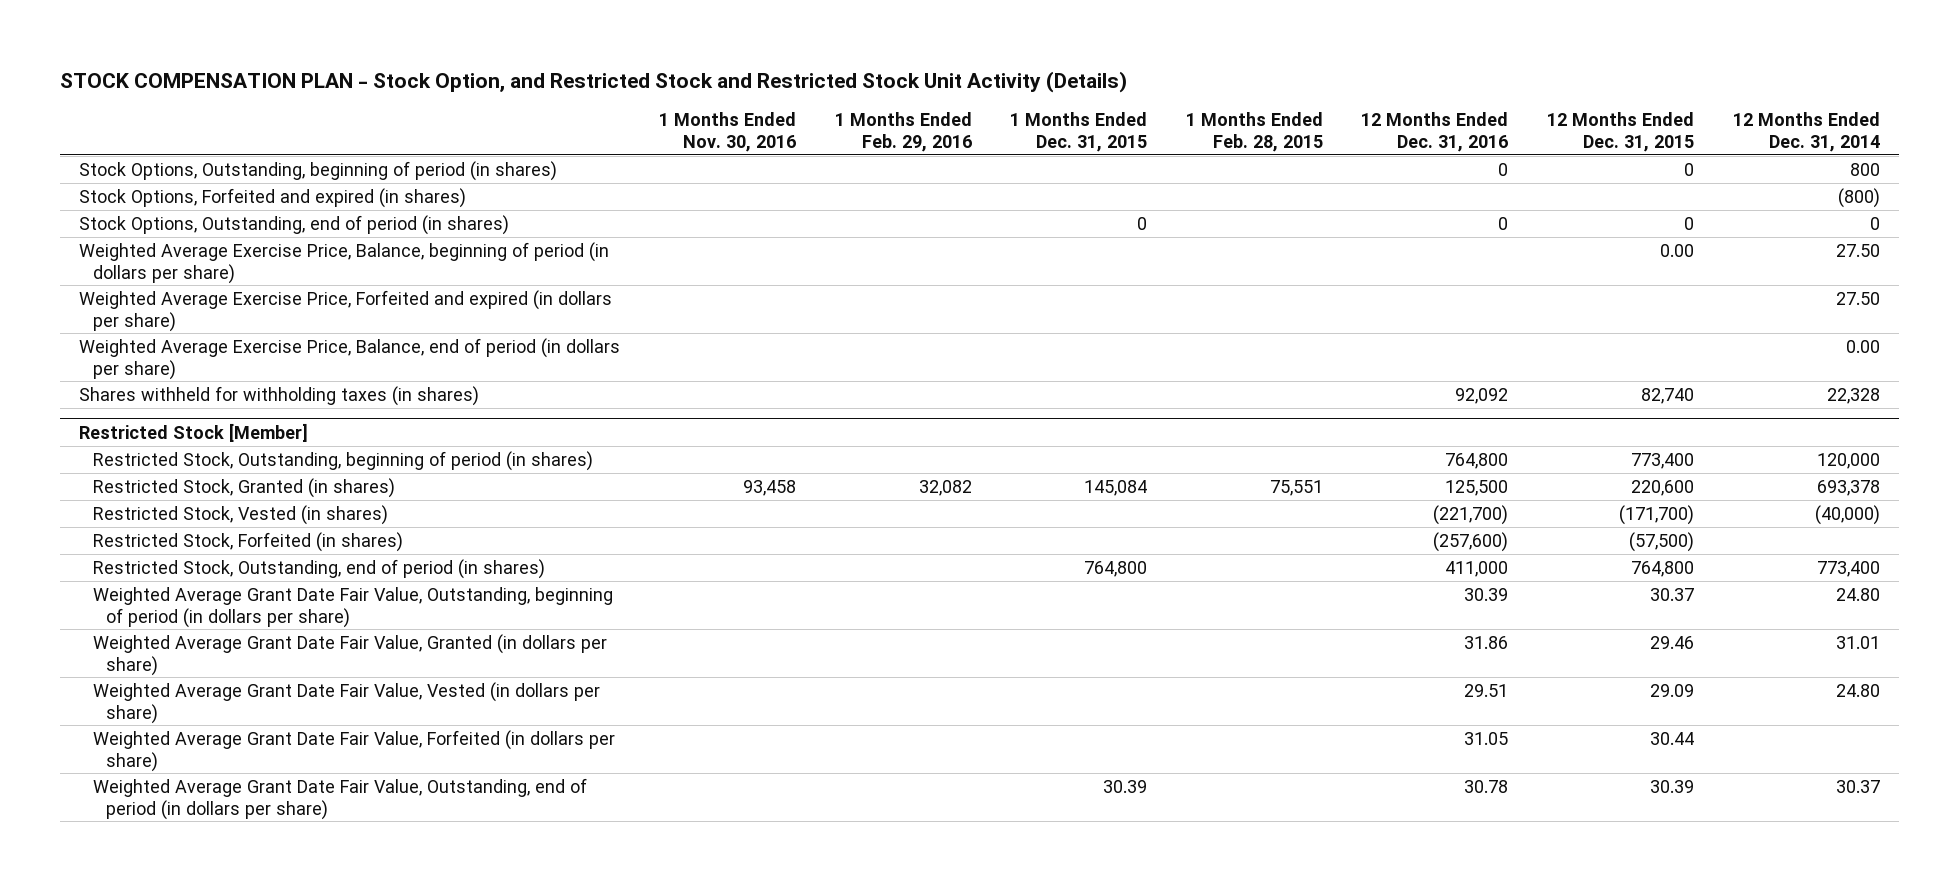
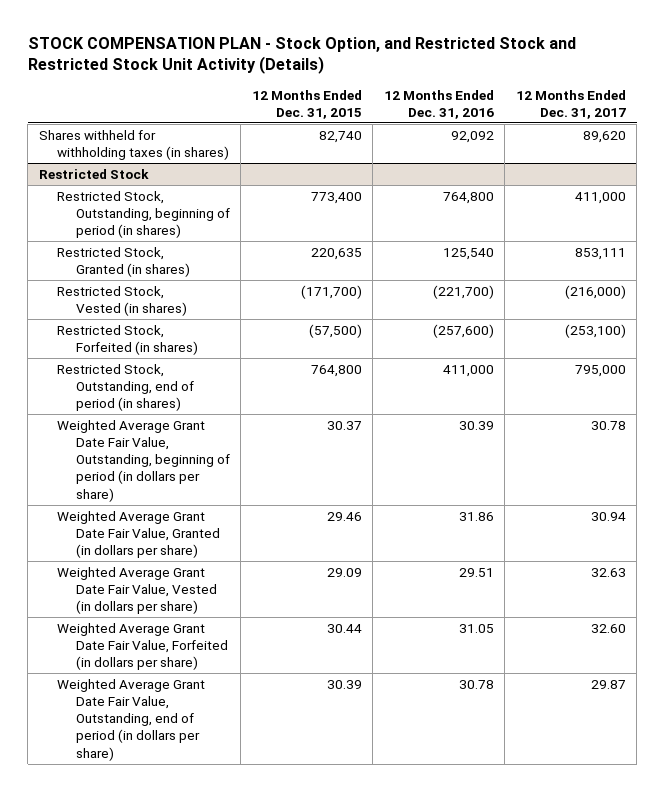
[658,112,796,153] 1 Months Ended Nov. 30, 2016 -> none
[834,112,972,153] 1 Months Ended Feb. 29, 2016 -> none
[1010,112,1148,153] 1 Months Ended Dec. 31, 2015 -> none
[1185,112,1323,153] 1 Months Ended Feb. 28, 2015 -> none
[1732,112,1880,153] 12 Months Ended Dec. 31, 2014 -> none
none -> [515,89,626,119] 12 Months Ended Dec. 31, 2017
[79,160,558,181] Stock Options, Outstanding, beginning of period (in shares) -> none
[79,187,467,208] Stock Options, Forfeited and expired (in shares) -> none
[79,214,510,235] Stock Options, Outstanding, end of period (in shares) -> none
[79,241,610,284] Weighted Average Exercise Price, Balance, beginning of period (in dollars per share) -> none
[79,289,613,332] Weighted Average Exercise Price, Forfeited and expired (in dollars per share) -> none
[79,337,621,380] Weighted Average Exercise Price, Balance, end of period (in dollars per share) -> none
[79,422,309,442] Restricted Stock [Member] -> [38,168,149,179] Restricted Stock
[1445,479,1509,496] 125,500 -> [442,247,494,260] 125,540
[1631,479,1695,496] 220,600 -> [310,247,362,260] 220,635

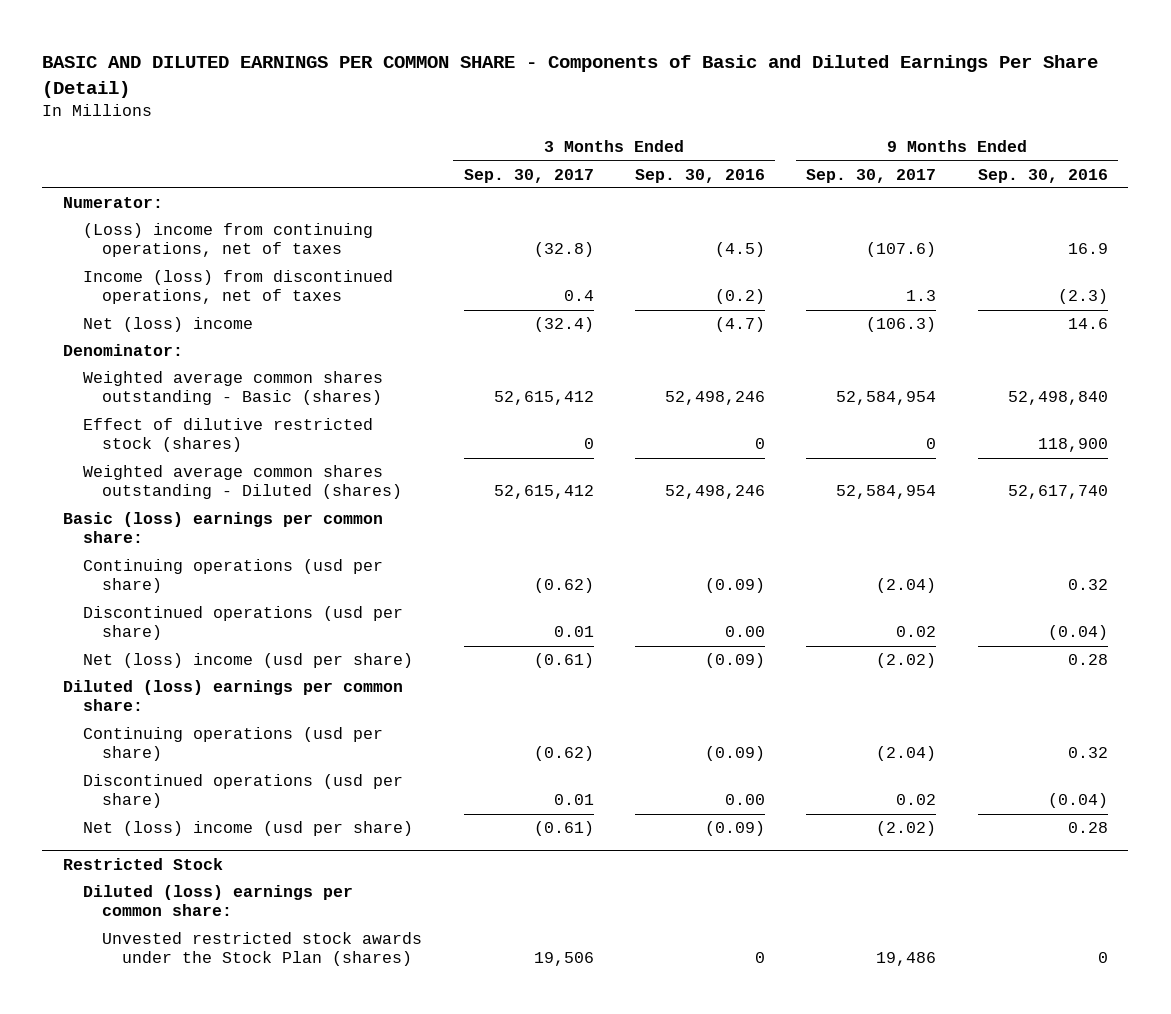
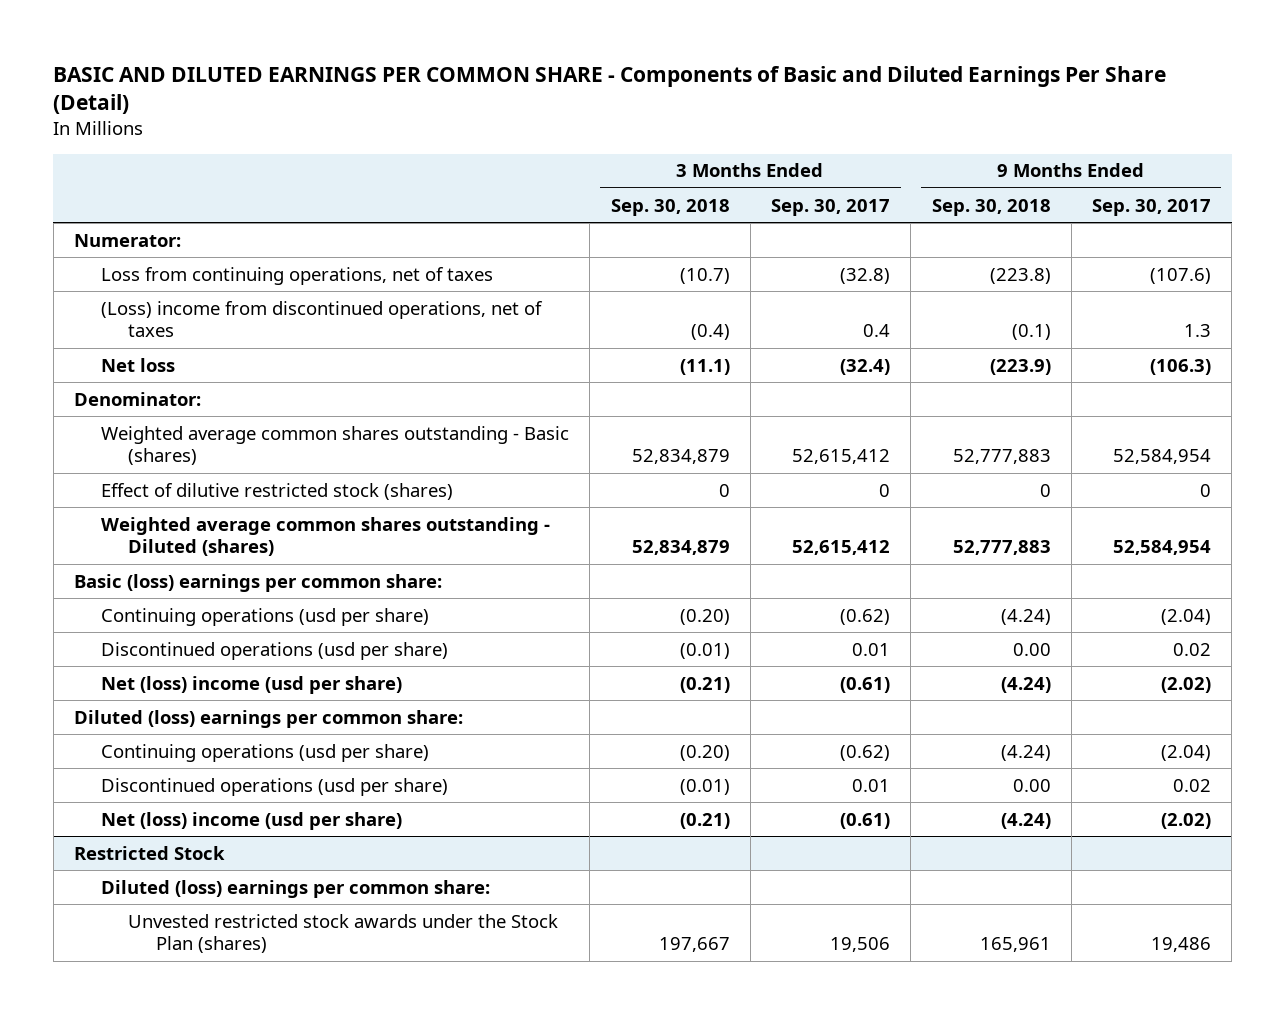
[634,168,765,183] Sep. 30, 2016 -> none
[977,168,1108,183] Sep. 30, 2016 -> none
none -> [610,198,730,216] Sep. 30, 2018
none -> [931,198,1051,216] Sep. 30, 2018
[82,223,373,258] (Loss) income from continuing operations, net of taxes -> [101,266,494,285] Loss from continuing operations, net of taxes
[82,270,393,305] Income (loss) from discontinued operations, net of taxes -> [101,300,544,338] (Loss) income from discontinued operations, net of taxes
[82,317,253,333] Net (loss) income -> [101,357,176,372] Net loss

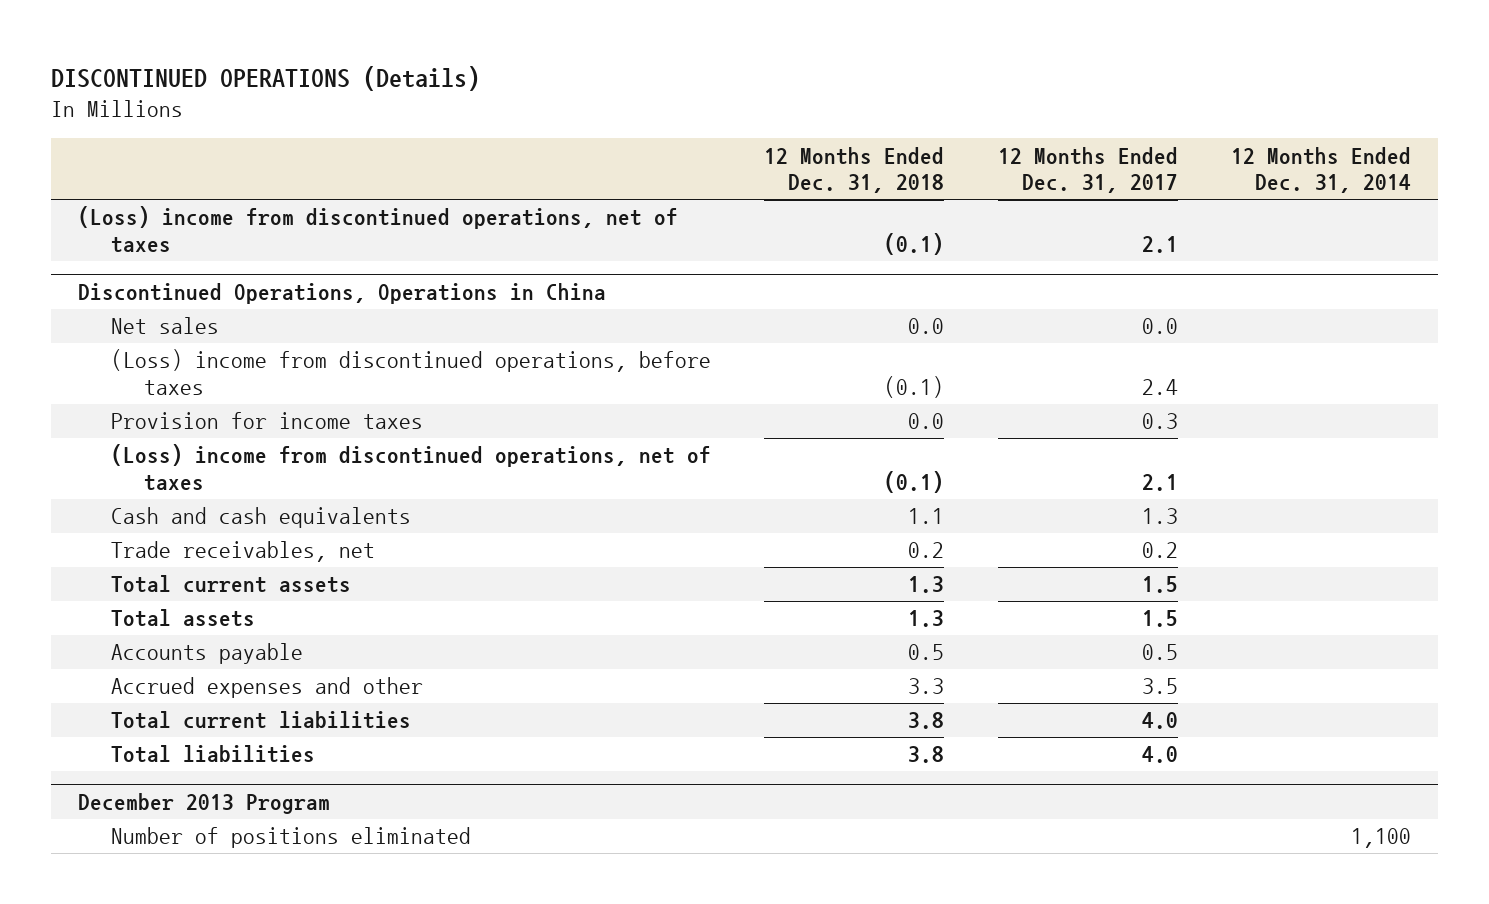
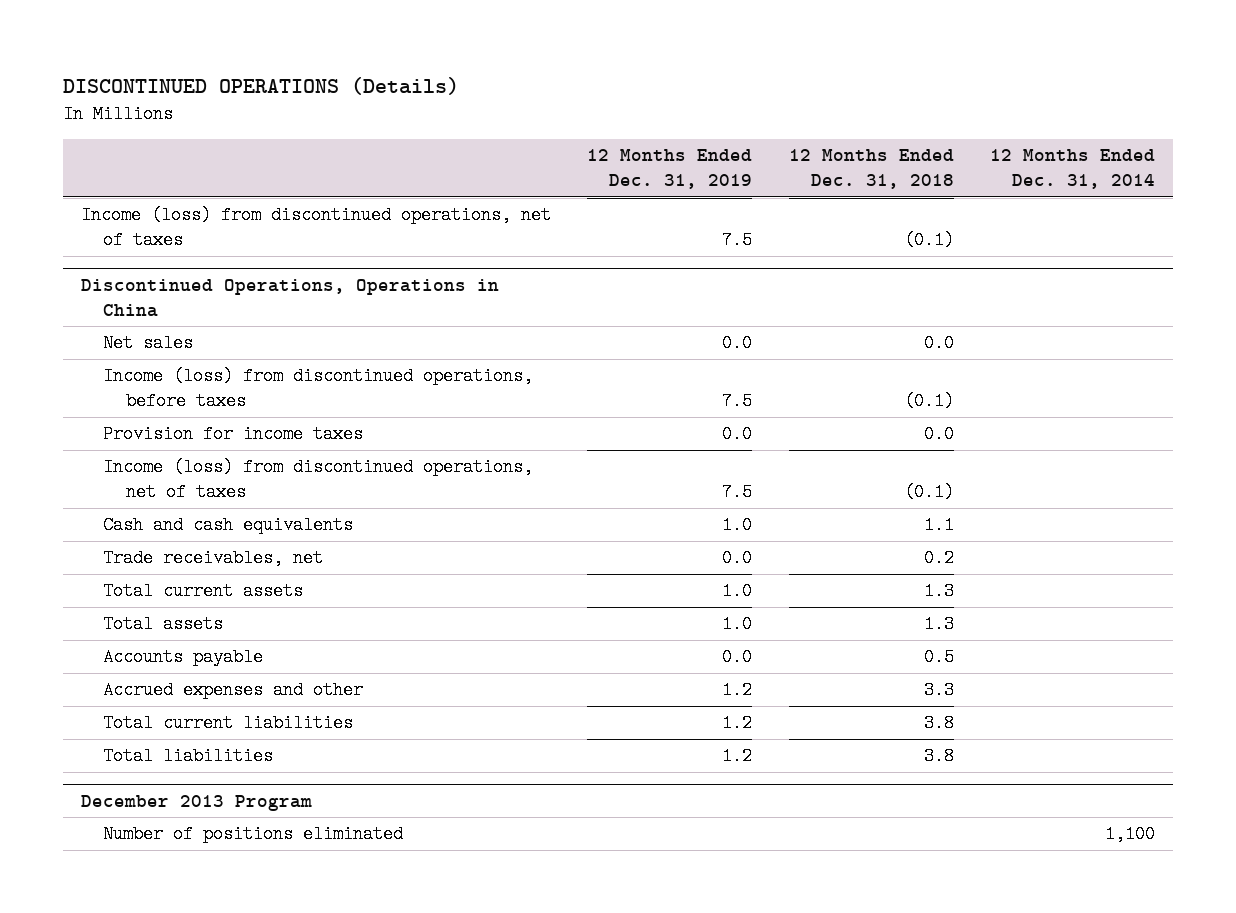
[997,146,1178,194] 12 Months Ended Dec. 31, 2017 -> none
none -> [587,149,753,190] 12 Months Ended Dec. 31, 2019
[77,206,678,253] (Loss) income from discontinued operations, net of taxes -> [81,206,552,250] Income (loss) from discontinued operations, net of taxes
[110,349,711,395] (Loss) income from discontinued operations, before taxes -> [103,367,534,411] Income (loss) from discontinued operations, before taxes
[110,444,711,491] (Loss) income from discontinued operations, net of taxes -> [103,458,534,502] Income (loss) from discontinued operations, net of taxes

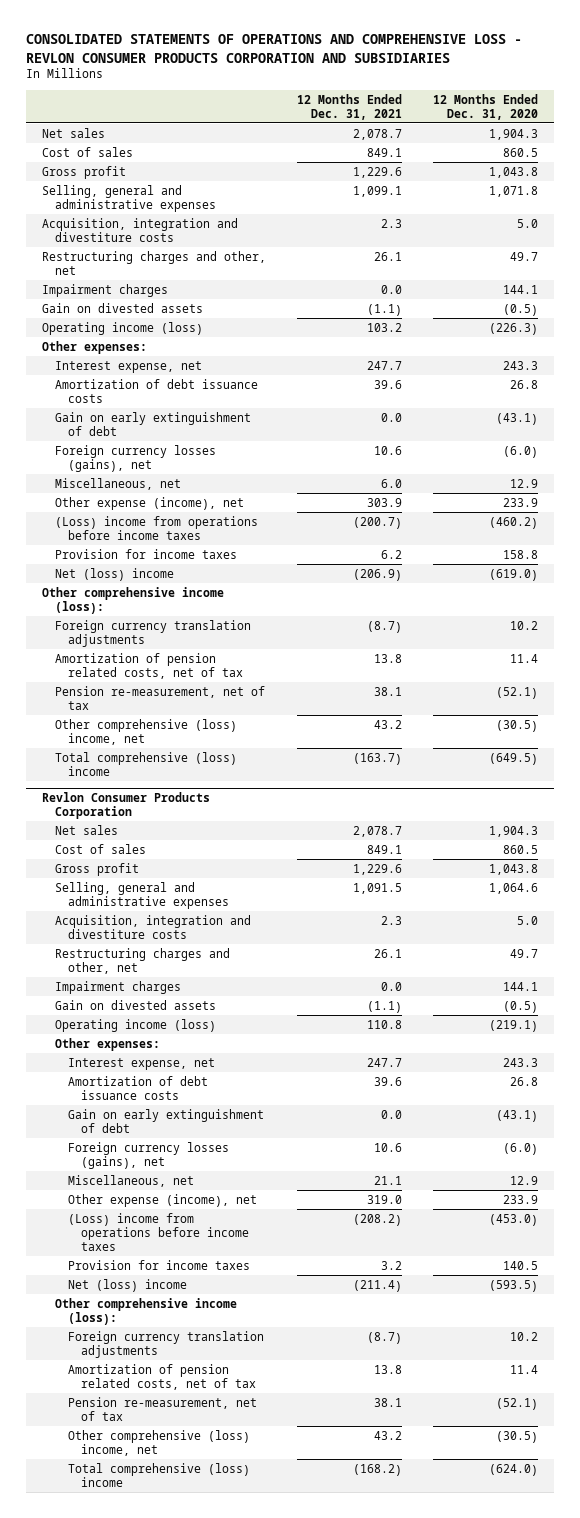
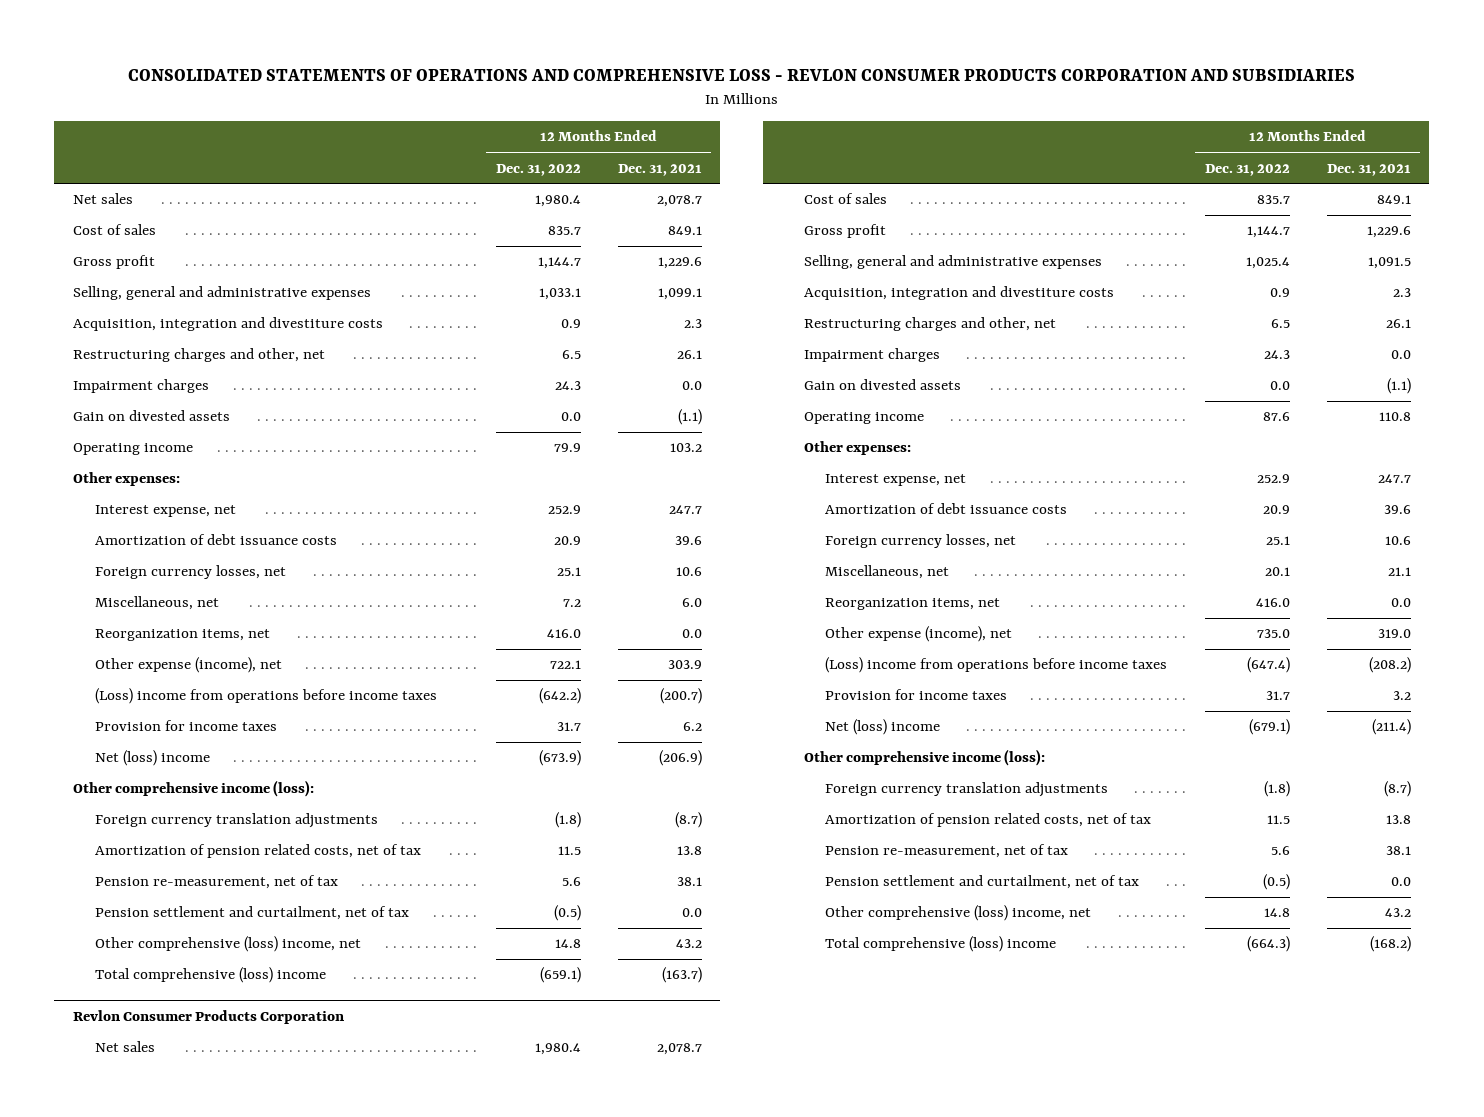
[433,93,539,120] 12 Months Ended Dec. 31, 2020 -> none
none -> [495,163,581,176] Dec. 31, 2022
[41,321,203,335] Operating income (loss) -> [72,443,193,456] Operating income
[55,411,252,436] Gain on early extinguishment of debt -> none
[55,444,217,472] Foreign currency losses (gains), net -> [94,565,286,580] Foreign currency losses, net
none -> [94,629,270,642] Reorganization items, net
none -> [94,906,409,921] Pension settlement and curtailment, net of tax
[55,1018,217,1032] Operating income (loss) -> [803,412,924,425] Operating income
[68,1108,265,1133] Gain on early extinguishment of debt -> none
[68,1141,230,1169] Foreign currency losses (gains), net -> [825,534,1017,549] Foreign currency losses, net
none -> [825,598,1001,611] Reorganization items, net
none -> [825,875,1140,890] Pension settlement and curtailment, net of tax

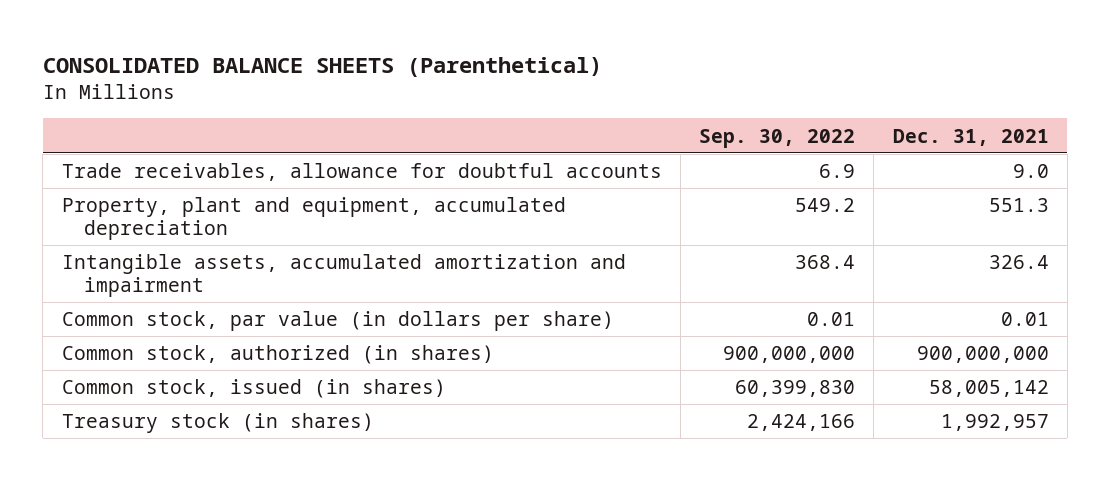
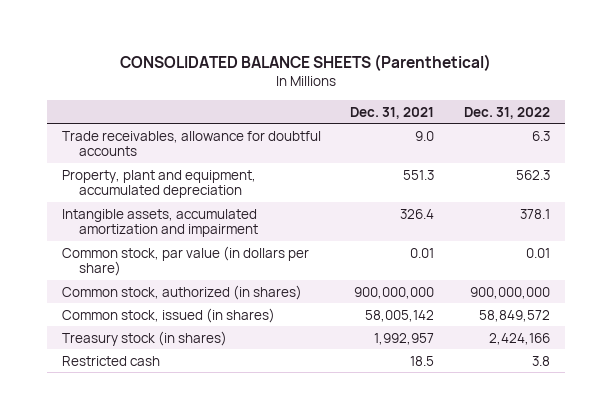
[699,128,856,148] Sep. 30, 2022 -> none
none -> [464,106,551,119] Dec. 31, 2022
none -> [61,355,160,366] Restricted cash

